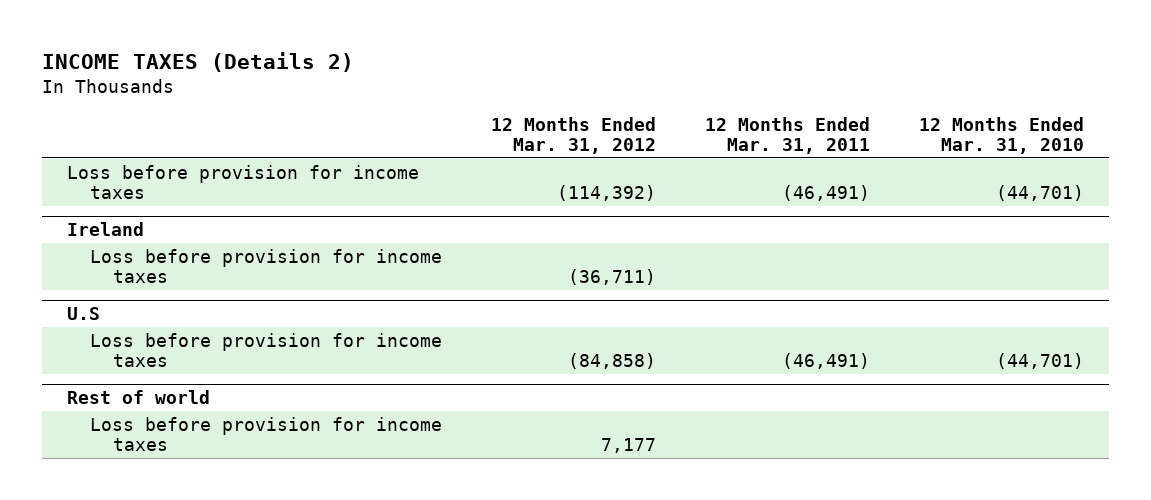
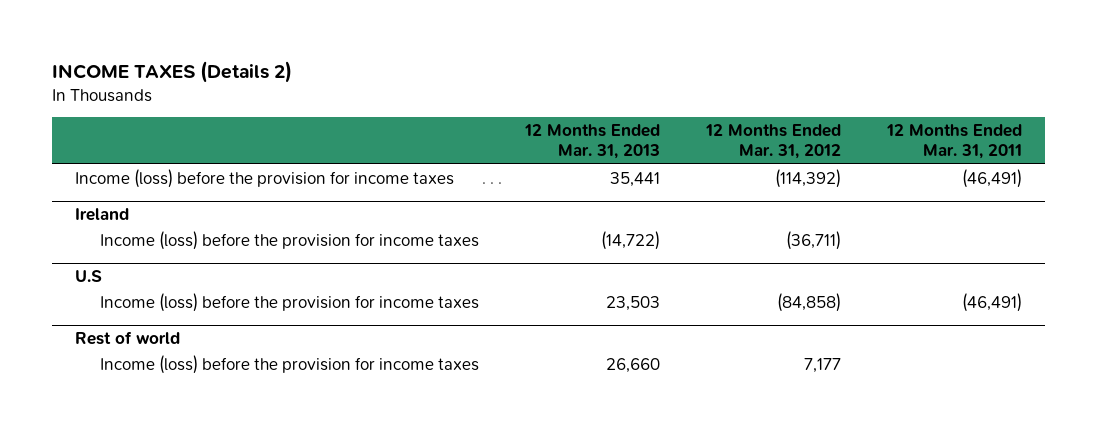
[919,116,1085,155] 12 Months Ended Mar. 31, 2010 -> none
none -> [523,124,660,160] 12 Months Ended Mar. 31, 2013
[66,164,419,200] Loss before provision for income taxes -> [74,168,454,188] Income (loss) before the provision for income taxes
[89,248,442,284] Loss before provision for income taxes -> [99,230,479,250] Income (loss) before the provision for income taxes
[89,332,442,368] Loss before provision for income taxes -> [99,292,479,312] Income (loss) before the provision for income taxes
[89,416,442,452] Loss before provision for income taxes -> [99,354,479,374] Income (loss) before the provision for income taxes

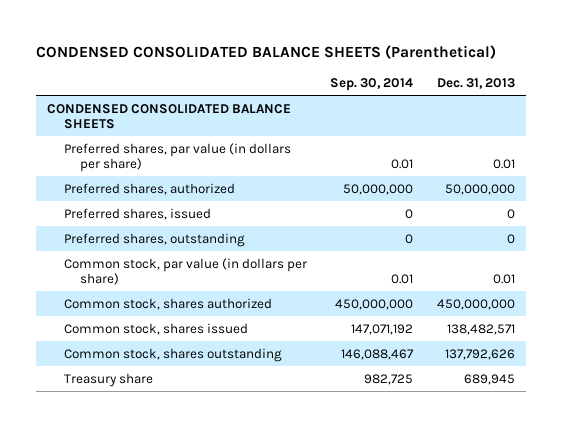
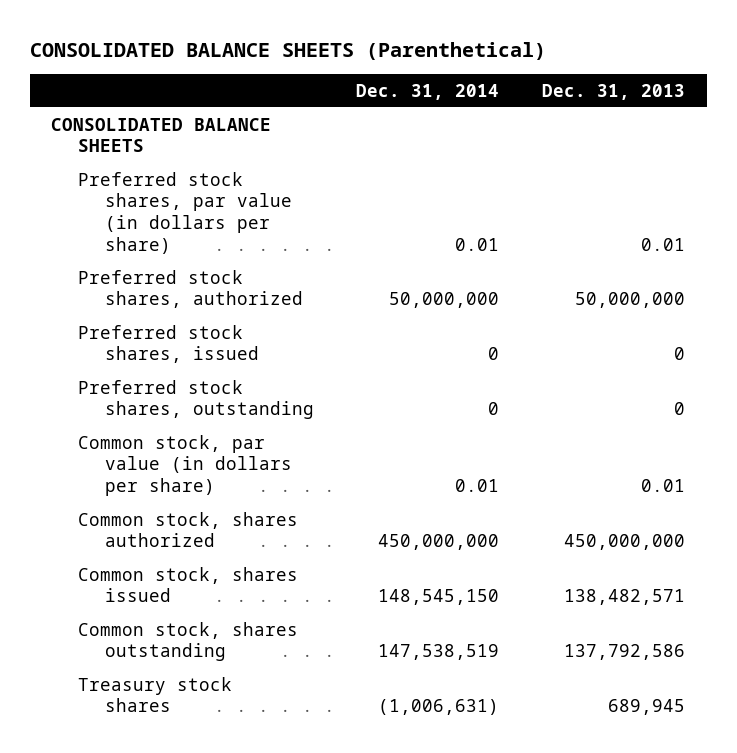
[35,44,496,59] CONDENSED CONSOLIDATED BALANCE SHEETS (Parenthetical) -> [29,41,546,60] CONSOLIDATED BALANCE SHEETS (Parenthetical)
[330,78,414,92] Sep. 30, 2014 -> none
none -> [356,83,500,100] Dec. 31, 2014
[47,103,292,130] CONDENSED CONSOLIDATED BALANCE SHEETS -> [51,117,272,153] CONSOLIDATED BALANCE SHEETS
[63,142,291,173] Preferred shares, par value (in dollars per share) -> [77,171,292,255] Preferred stock shares, par value (in dollars per share)
[63,182,235,195] Preferred shares, authorized -> [77,269,303,309] Preferred stock shares, authorized
[63,207,211,220] Preferred shares, issued -> [77,324,259,364] Preferred stock shares, issued
[63,232,245,247] Preferred shares, outstanding -> [77,379,314,420] Preferred stock shares, outstanding
[444,348,515,360] 137,792,626 -> [564,644,686,661] 137,792,586
[63,372,153,387] Treasury share -> [77,676,232,713] Treasury stock shares

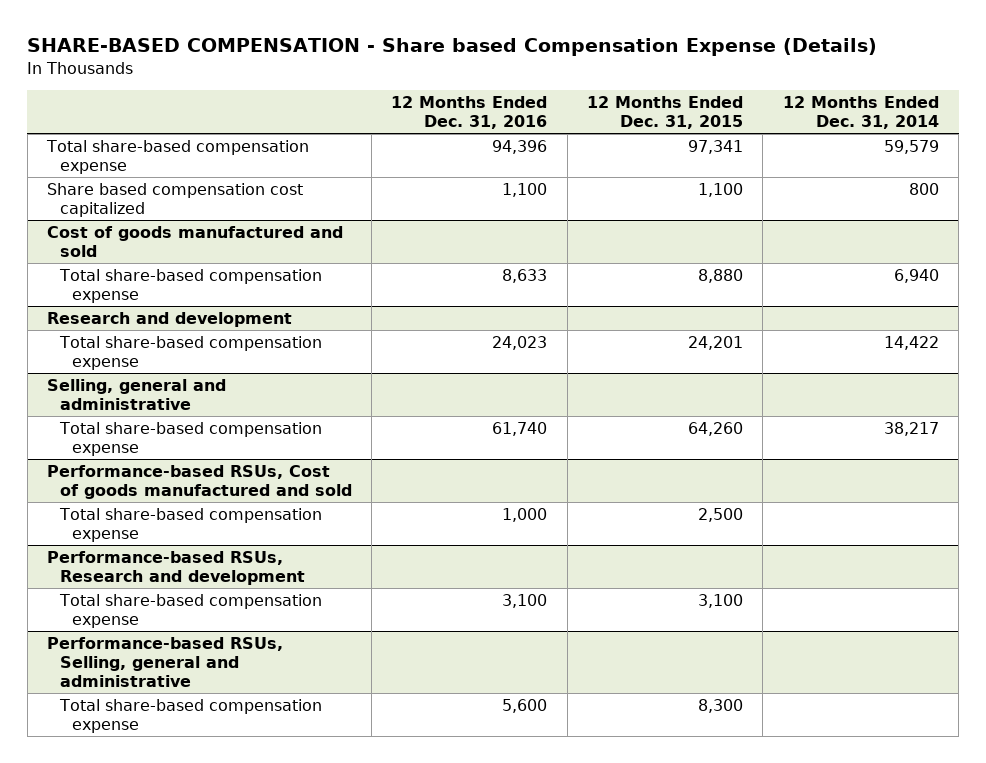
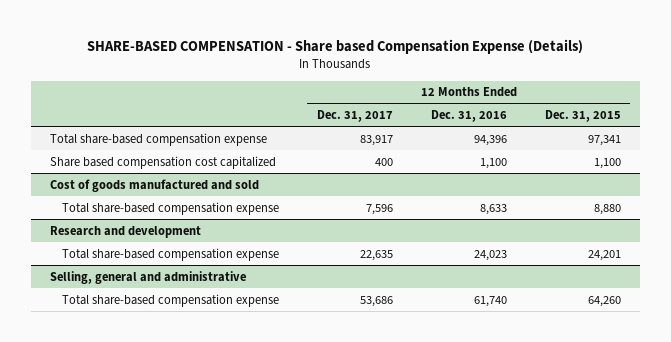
[782,95,939,130] 12 Months Ended Dec. 31, 2014 -> none
none -> [316,109,393,122] Dec. 31, 2017
[46,464,352,500] Performance-based RSUs, Cost of goods manufactured and sold -> none
[58,507,322,543] Total share-based compensation expense -> none
[46,550,305,586] Performance-based RSUs, Research and development -> none
[58,593,322,629] Total share-based compensation expense -> none
[46,636,283,688] Performance-based RSUs, Selling, general and administrative -> none
[58,698,322,734] Total share-based compensation expense -> none

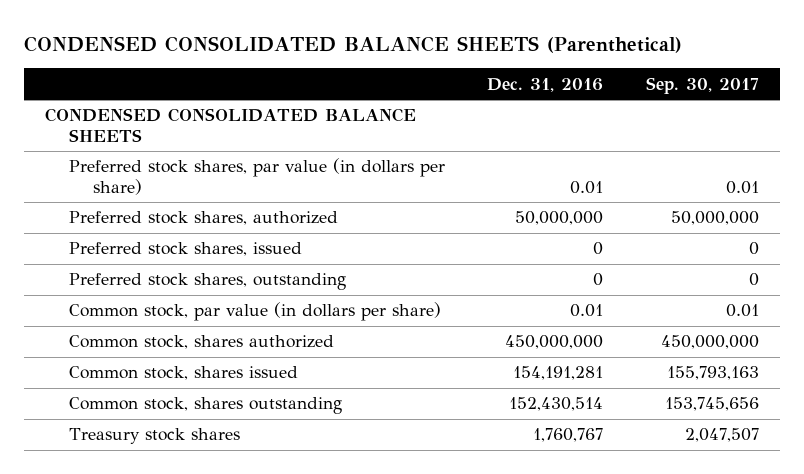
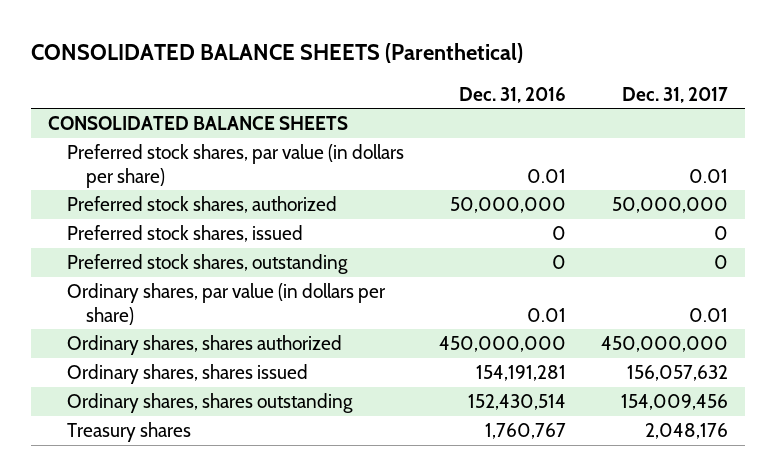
[24,36,683,54] CONDENSED CONSOLIDATED BALANCE SHEETS (Parenthetical) -> [30,43,523,64] CONSOLIDATED BALANCE SHEETS (Parenthetical)
[645,76,759,94] Sep. 30, 2017 -> none
none -> [621,86,728,103] Dec. 31, 2017
[45,108,417,142] CONDENSED CONSOLIDATED BALANCE SHEETS -> [48,116,349,131] CONSOLIDATED BALANCE SHEETS
[68,302,441,322] Common stock, par value (in dollars per share) -> [66,283,386,325] Ordinary shares, par value (in dollars per share)
[68,335,334,350] Common stock, shares authorized -> [66,335,342,356] Ordinary shares, shares authorized
[68,366,298,381] Common stock, shares issued -> [66,364,308,385] Ordinary shares, shares issued
[68,397,342,415] Common stock, shares outstanding -> [66,393,353,414] Ordinary shares, shares outstanding
[68,428,240,445] Treasury stock shares -> [66,422,191,443] Treasury shares

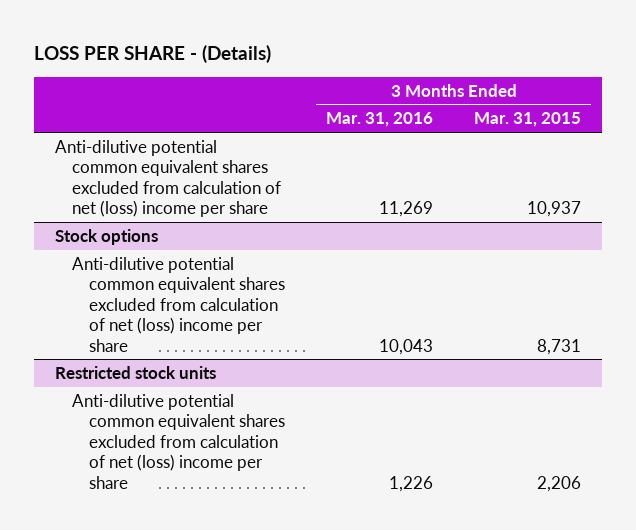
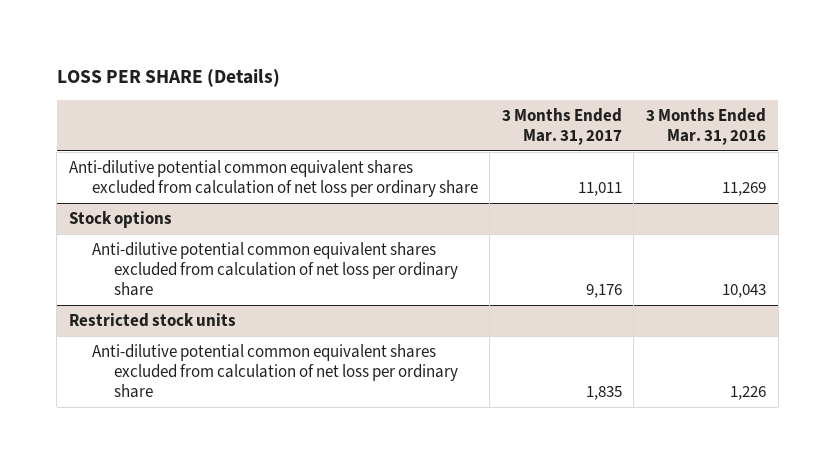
[34,45,272,64] LOSS PER SHARE - (Details) -> [56,68,280,87] LOSS PER SHARE (Details)
[474,112,582,128] Mar. 31, 2015 -> none
none -> [501,108,622,145] 3 Months Ended Mar. 31, 2017
[54,139,282,218] Anti-dilutive potential common equivalent shares excluded from calculation of net (loss) income per share -> [68,160,478,197] Anti-dilutive potential common equivalent shares excluded from calculation of net loss per ordinary share
[72,256,286,352] Anti-dilutive potential common equivalent shares excluded from calculation of net (loss) income per share -> [91,242,459,296] Anti-dilutive potential common equivalent shares excluded from calculation of net loss per ordinary share
[72,393,286,489] Anti-dilutive potential common equivalent shares excluded from calculation of net (loss) income per share -> [91,344,459,398] Anti-dilutive potential common equivalent shares excluded from calculation of net loss per ordinary share

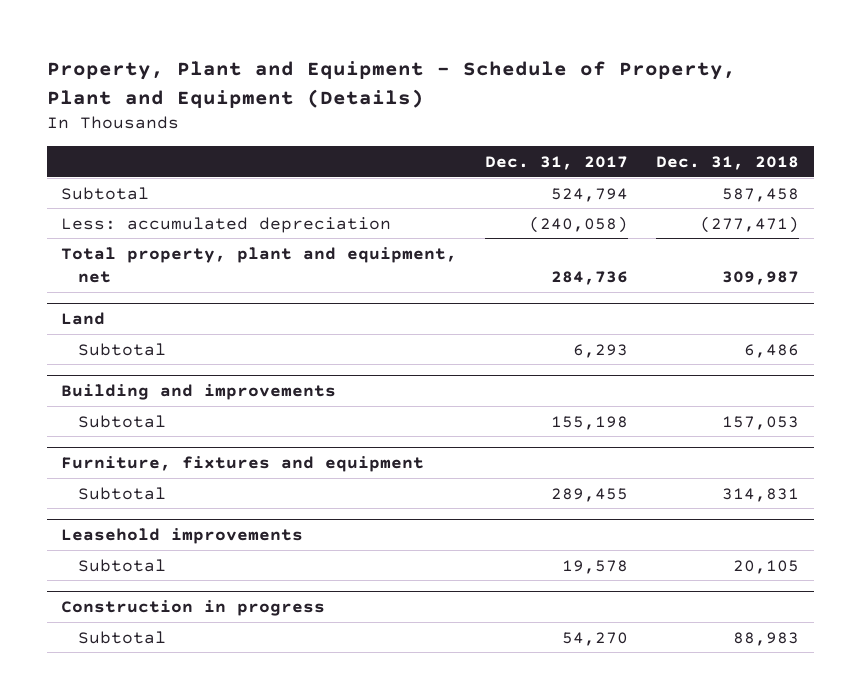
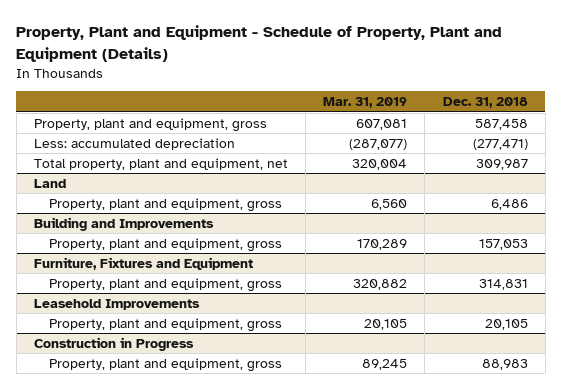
[485,156,629,171] Dec. 31, 2017 -> none
none -> [323,97,408,109] Mar. 31, 2019
[61,186,150,200] Subtotal -> [33,117,267,132] Property, plant and equipment, gross
[77,342,166,356] Subtotal -> [48,197,282,212] Property, plant and equipment, gross
[61,384,337,401] Building and improvements -> [33,216,214,231] Building and Improvements
[77,414,166,428] Subtotal -> [48,237,282,252] Property, plant and equipment, gross
[61,456,425,473] Furniture, fixtures and equipment -> [33,256,253,270] Furniture, Fixtures and Equipment
[77,486,166,500] Subtotal -> [48,277,282,292] Property, plant and equipment, gross
[61,528,304,545] Leasehold improvements -> [33,298,200,310] Leasehold Improvements
[77,558,166,572] Subtotal -> [48,317,282,332] Property, plant and equipment, gross
[61,600,326,617] Construction in progress -> [33,336,194,351] Construction in Progress
[77,630,166,644] Subtotal -> [48,357,282,372] Property, plant and equipment, gross

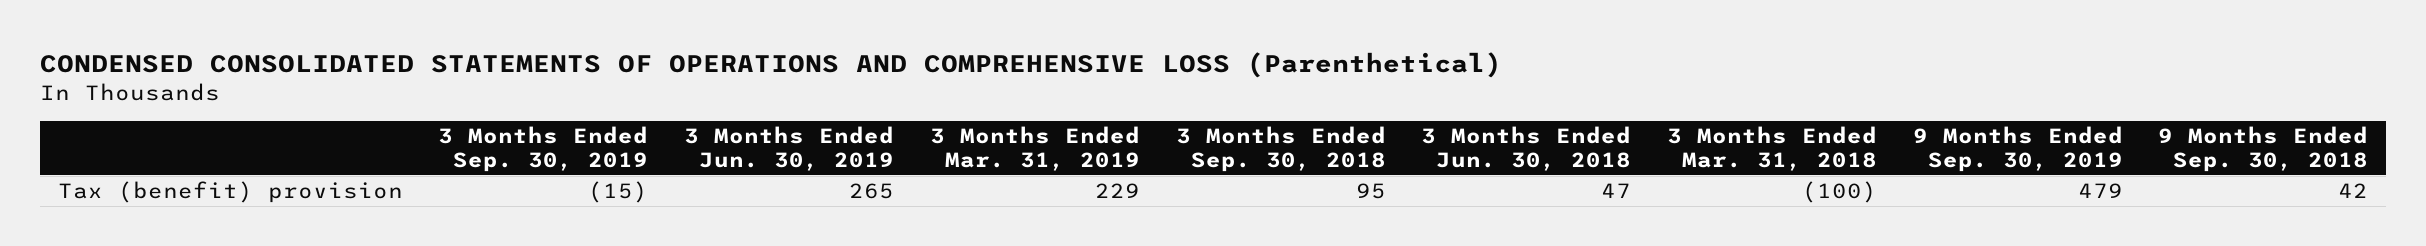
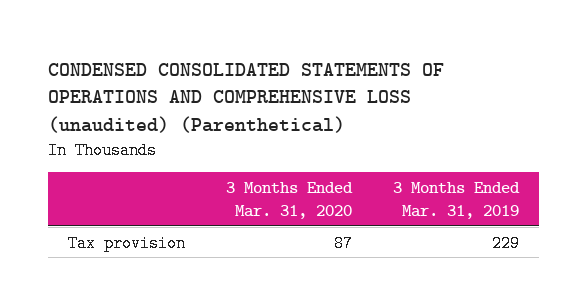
[39,51,1502,78] CONDENSED CONSOLIDATED STATEMENTS OF OPERATIONS AND COMPREHENSIVE LOSS (Parenthetical) -> [48,62,445,133] CONDENSED CONSOLIDATED STATEMENTS OF OPERATIONS AND COMPREHENSIVE LOSS (unaudited) (Parenthetical)
[438,125,649,172] 3 Months Ended Sep. 30, 2019 -> none
[684,125,895,171] 3 Months Ended Jun. 30, 2019 -> none
[1175,125,1386,172] 3 Months Ended Sep. 30, 2018 -> none
[1421,125,1632,171] 3 Months Ended Jun. 30, 2018 -> none
[1666,125,1877,171] 3 Months Ended Mar. 31, 2018 -> none
[1912,125,2123,172] 9 Months Ended Sep. 30, 2019 -> none
[2158,125,2369,172] 9 Months Ended Sep. 30, 2018 -> none
none -> [226,181,354,219] 3 Months Ended Mar. 31, 2020
[57,181,403,204] Tax (benefit) provision -> [68,234,187,252] Tax provision

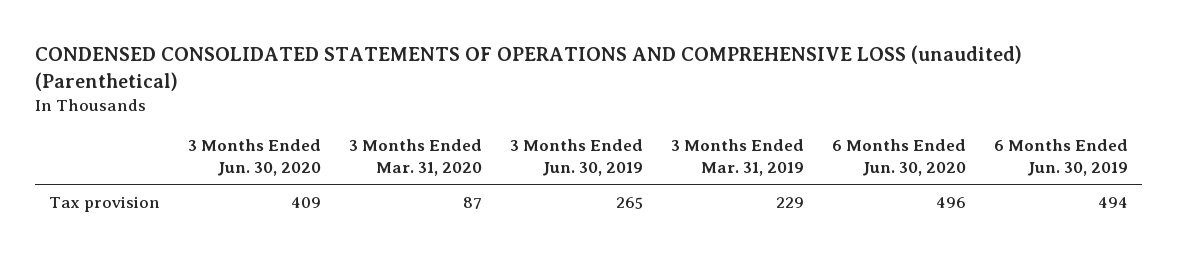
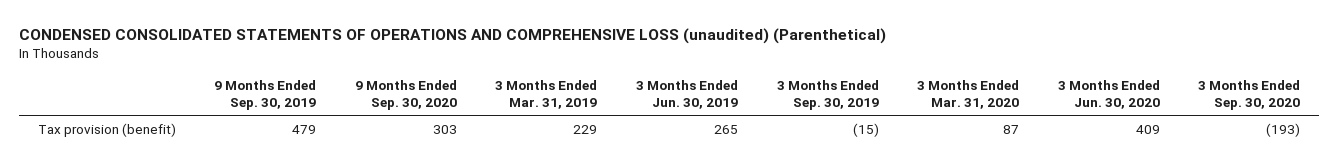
[832,138,967,177] 6 Months Ended Jun. 30, 2020 -> none
[994,138,1129,177] 6 Months Ended Jun. 30, 2019 -> none
none -> [214,79,317,111] 9 Months Ended Sep. 30, 2019
none -> [354,79,457,111] 9 Months Ended Sep. 30, 2020
none -> [776,79,879,111] 3 Months Ended Sep. 30, 2019
none -> [1198,79,1301,111] 3 Months Ended Sep. 30, 2020
[48,195,160,212] Tax provision -> [37,122,176,137] Tax provision (benefit)

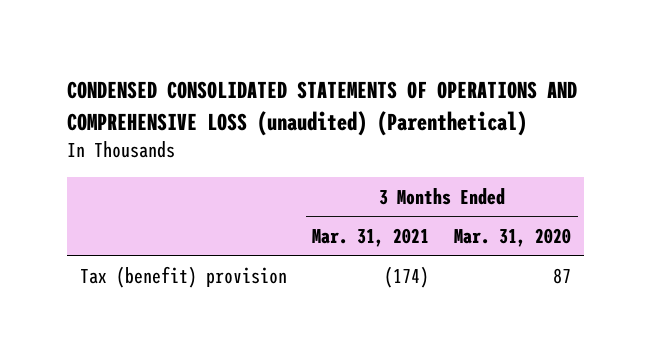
[214,79,317,111] 9 Months Ended Sep. 30, 2019 -> none
[354,79,457,111] 9 Months Ended Sep. 30, 2020 -> none
[495,79,598,110] 3 Months Ended Mar. 31, 2019 -> none
[635,79,738,110] 3 Months Ended Jun. 30, 2019 -> none
[776,79,879,111] 3 Months Ended Sep. 30, 2019 -> none
[1057,79,1160,110] 3 Months Ended Jun. 30, 2020 -> none
[1198,79,1301,111] 3 Months Ended Sep. 30, 2020 -> none
none -> [312,227,430,247] Mar. 31, 2021
[37,122,176,137] Tax provision (benefit) -> [79,265,287,288] Tax (benefit) provision

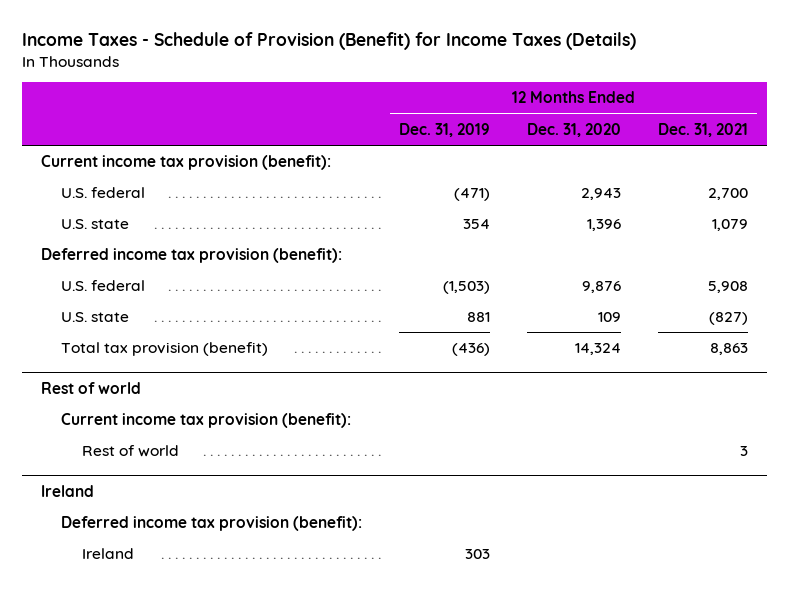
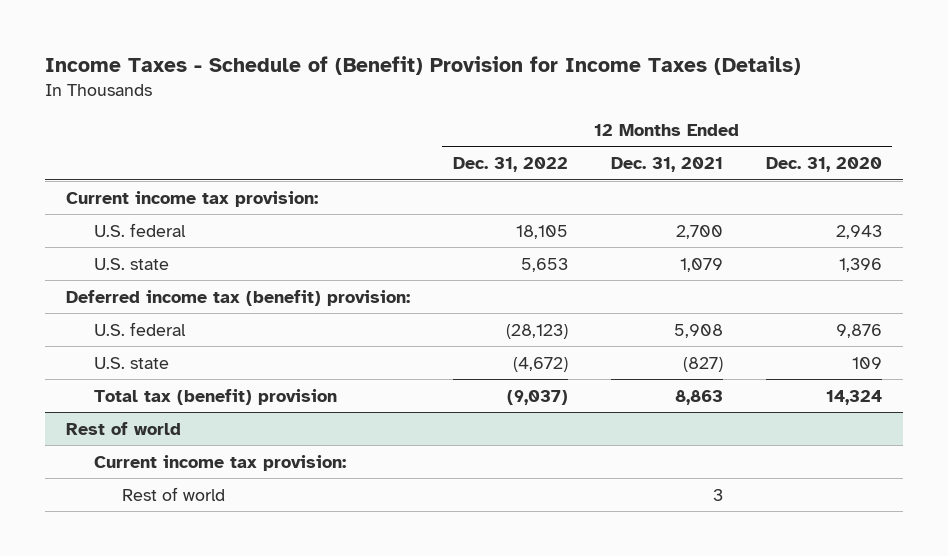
[22,32,637,51] Income Taxes - Schedule of Provision (Benefit) for Income Taxes (Details) -> [44,56,801,76] Income Taxes - Schedule of (Benefit) Provision for Income Taxes (Details)
[399,122,491,137] Dec. 31, 2019 -> none
none -> [452,157,568,173] Dec. 31, 2022
[40,155,331,171] Current income tax provision (benefit): -> [65,190,318,207] Current income tax provision:
[40,248,342,264] Deferred income tax provision (benefit): -> [65,289,410,306] Deferred income tax (benefit) provision:
[61,342,269,357] Total tax provision (benefit) -> [93,388,337,405] Total tax (benefit) provision
[61,413,352,429] Current income tax provision (benefit): -> [93,454,346,471] Current income tax provision:
[40,485,94,498] Ireland -> none
[61,516,363,532] Deferred income tax provision (benefit): -> none
[82,548,135,560] Ireland -> none

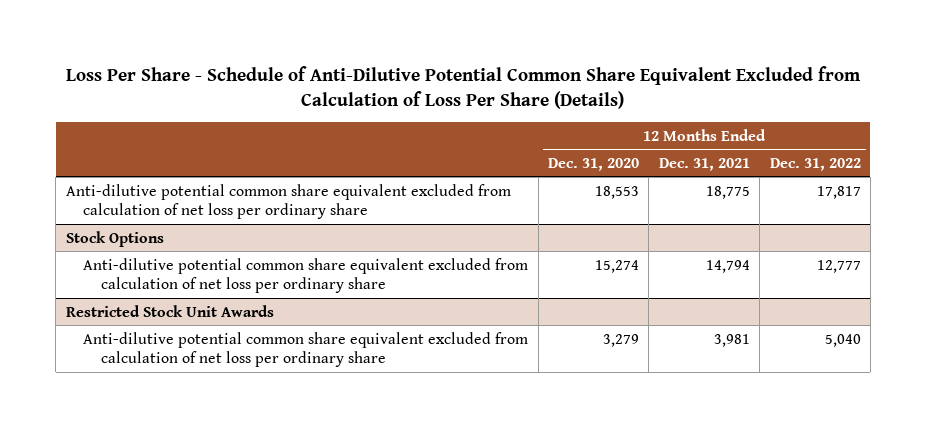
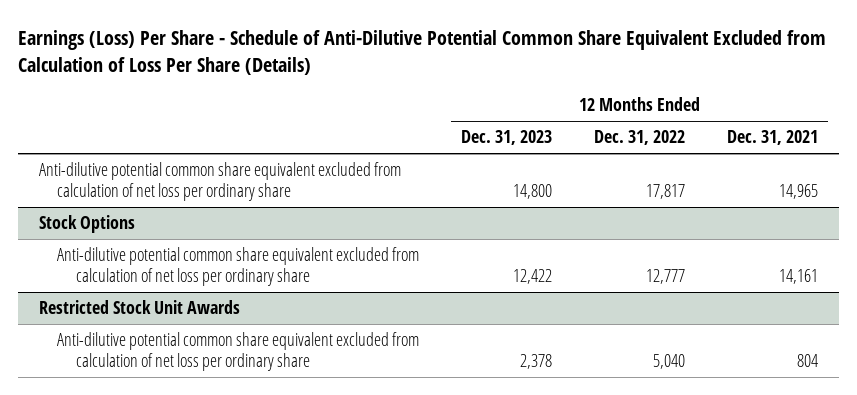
[66,65,862,109] Loss Per Share - Schedule of Anti-Dilutive Potential Common Share Equivalent Excluded from Calculation of Loss Per Share (Details) -> [17,29,826,75] Earnings (Loss) Per Share - Schedule of Anti-Dilutive Potential Common Share Equivalent Excluded from Calculation of Loss Per Share (Details)
[548,157,640,171] Dec. 31, 2020 -> none
none -> [461,130,553,146] Dec. 31, 2023
[705,185,750,199] 18,775 -> [778,184,818,200] 14,965
[705,259,750,273] 14,794 -> [778,269,818,285] 14,161
[713,333,750,347] 3,981 -> [796,354,818,368] 804

